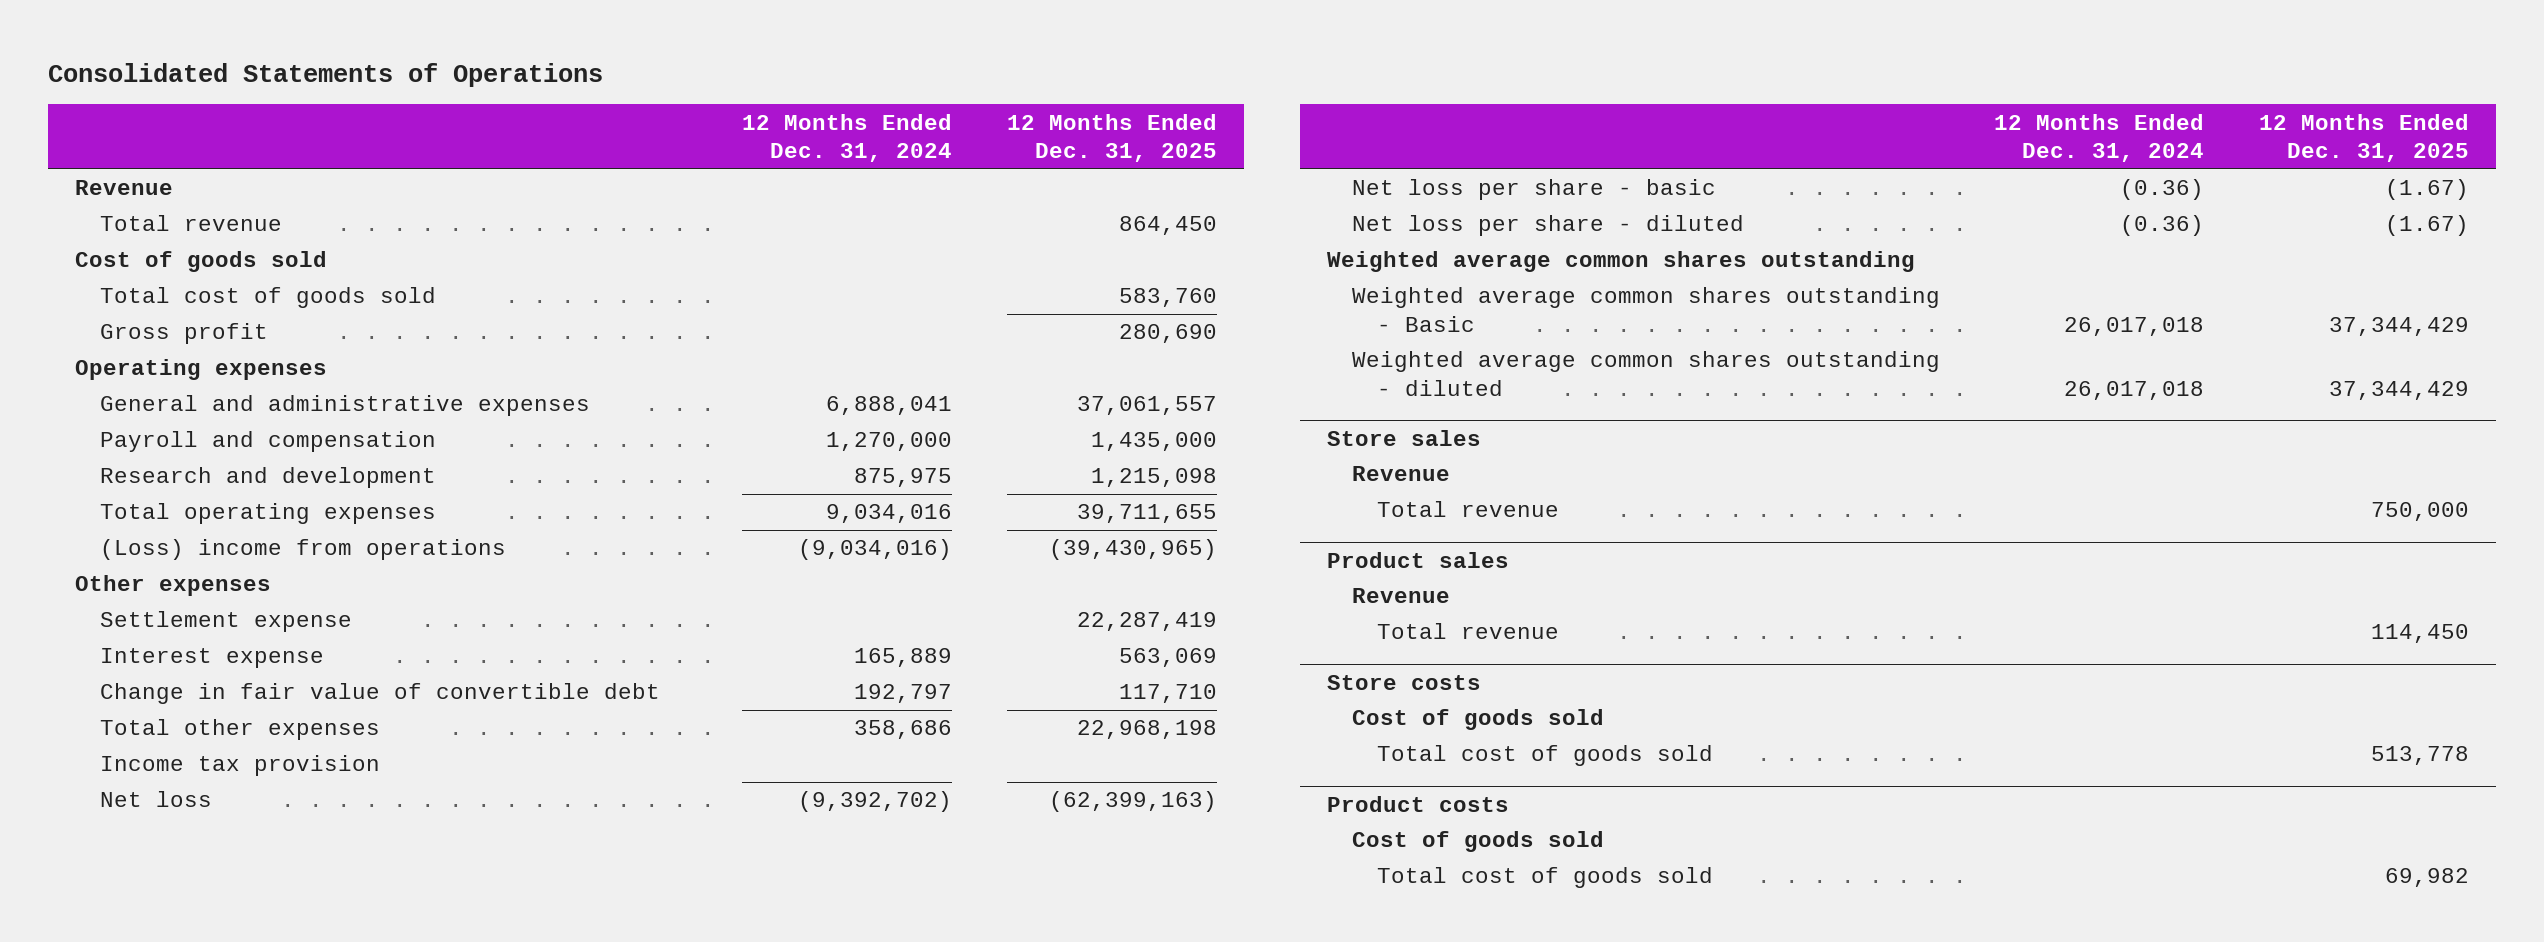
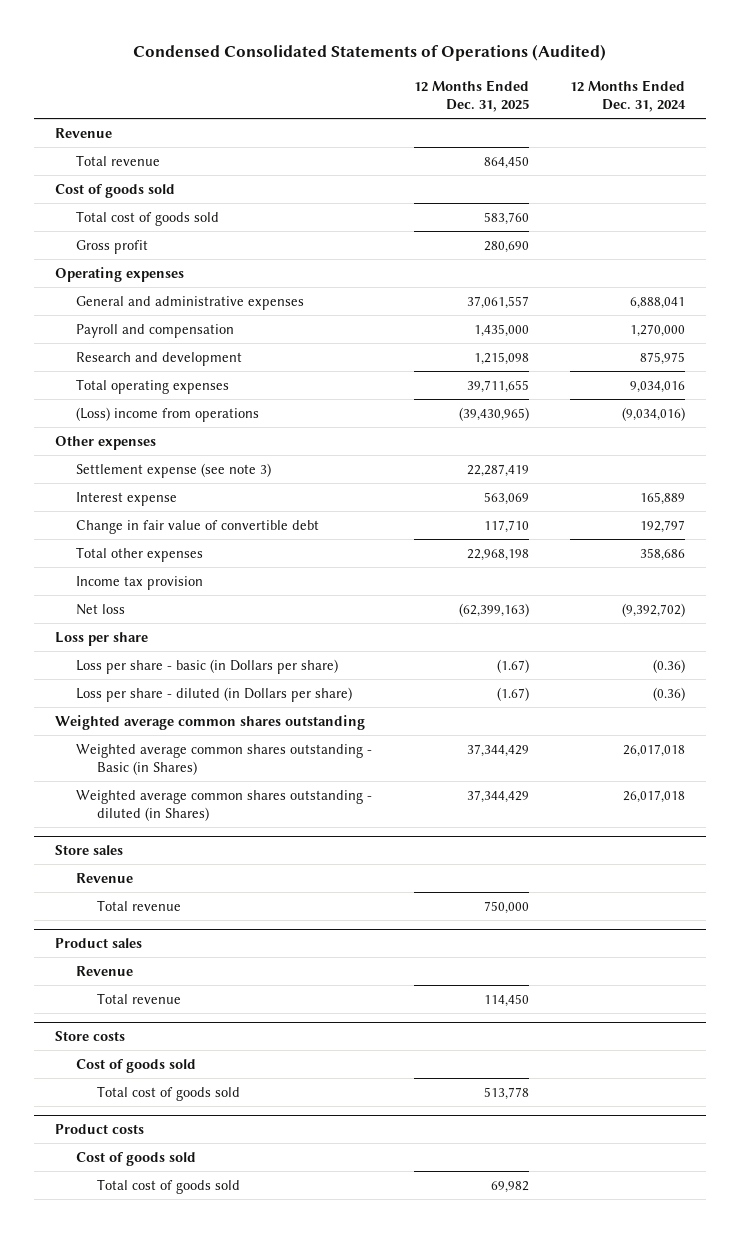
[47,63,603,88] Consolidated Statements of Operations -> [133,44,607,62] Condensed Consolidated Statements of Operations (Audited)
[99,611,352,633] Settlement expense -> [76,462,272,478] Settlement expense (see note 3)
none -> [55,631,149,646] Loss per share
[1351,179,1716,201] Net loss per share - basic -> [76,658,339,674] Loss per share - basic (in Dollars per share)
[1351,215,1744,237] Net loss per share - diluted -> [76,686,353,702] Loss per share - diluted (in Dollars per share)
[1351,287,1940,332] Weighted average common shares outstanding - Basic -> [76,743,373,775] Weighted average common shares outstanding - Basic (in Shares)
[1351,351,1940,396] Weighted average common shares outstanding - diluted -> [76,789,373,821] Weighted average common shares outstanding - diluted (in Shares)

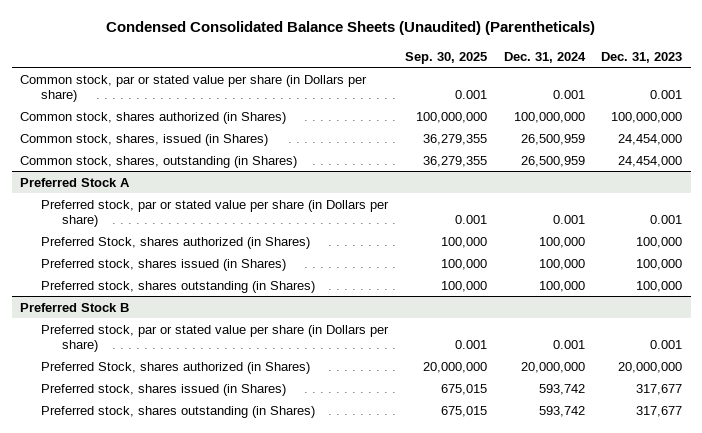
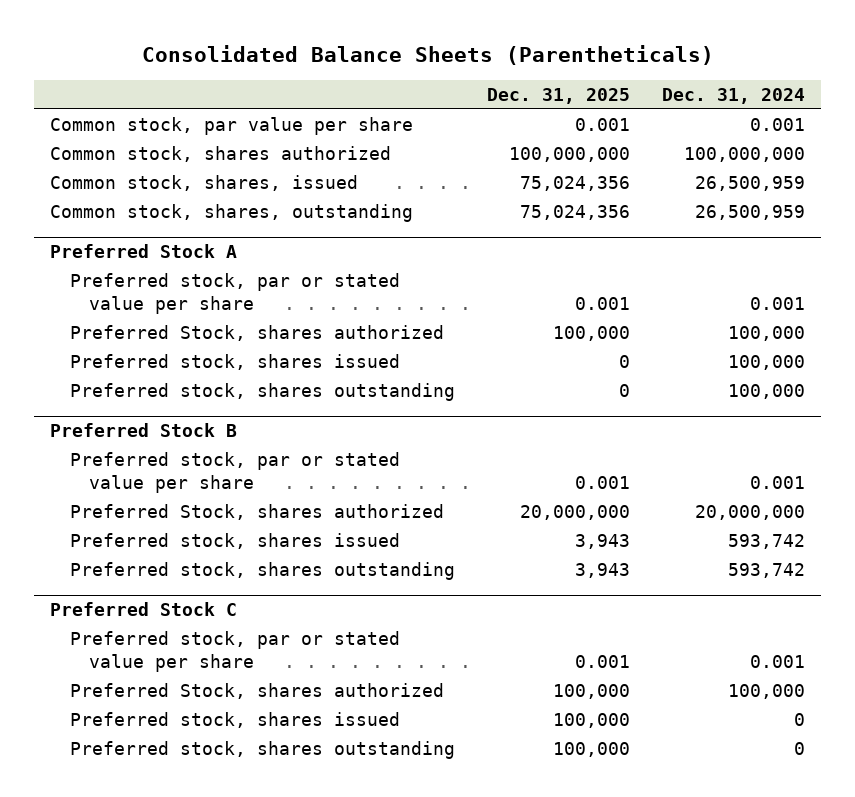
[106,20,596,35] Condensed Consolidated Balance Sheets (Unaudited) (Parentheticals) -> [141,44,714,65] Consolidated Balance Sheets (Parentheticals)
[404,51,487,64] Sep. 30, 2025 -> none
[601,51,683,63] Dec. 31, 2023 -> none
none -> [486,87,630,104] Dec. 31, 2025
[19,74,367,102] Common stock, par or stated value per share (in Dollars per share) -> [50,116,414,135] Common stock, par value per share
[19,111,286,124] Common stock, shares authorized (in Shares) -> [50,145,392,162] Common stock, shares authorized
[19,133,268,146] Common stock, shares, issued (in Shares) -> [50,174,359,191] Common stock, shares, issued
[19,155,297,168] Common stock, shares, outstanding (in Shares) -> [50,203,414,222] Common stock, shares, outstanding
[40,199,389,227] Preferred stock, par or stated value per share (in Dollars per share) -> [69,272,400,314] Preferred stock, par or stated value per share
[40,236,310,249] Preferred Stock, shares authorized (in Shares) -> [69,324,444,341] Preferred Stock, shares authorized
[40,258,286,271] Preferred stock, shares issued (in Shares) -> [69,353,400,370] Preferred stock, shares issued
[40,280,315,293] Preferred stock, shares outstanding (in Shares) -> [69,382,455,401] Preferred stock, shares outstanding
[40,324,389,352] Preferred stock, par or stated value per share (in Dollars per share) -> [69,451,400,493] Preferred stock, par or stated value per share
[40,361,310,374] Preferred Stock, shares authorized (in Shares) -> [69,503,444,520] Preferred Stock, shares authorized
[40,383,286,396] Preferred stock, shares issued (in Shares) -> [69,532,400,549] Preferred stock, shares issued
[40,405,315,418] Preferred stock, shares outstanding (in Shares) -> [69,561,455,580] Preferred stock, shares outstanding
none -> [50,602,238,617] Preferred Stock C
none -> [69,630,400,672] Preferred stock, par or stated value per share
none -> [69,682,444,699] Preferred Stock, shares authorized
none -> [69,711,400,728] Preferred stock, shares issued
none -> [69,740,455,759] Preferred stock, shares outstanding

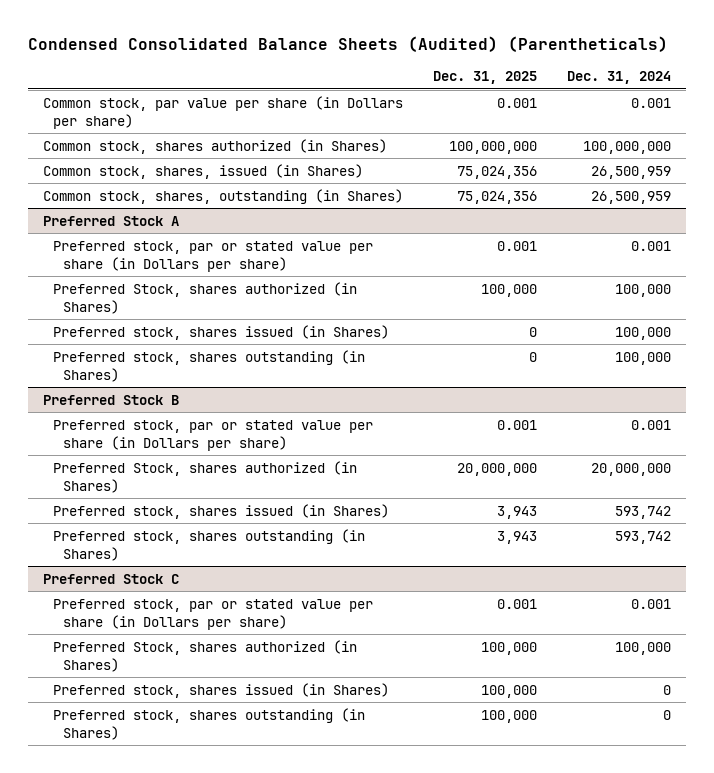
[141,44,714,65] Consolidated Balance Sheets (Parentheticals) -> [28,35,669,52] Condensed Consolidated Balance Sheets (Audited) (Parentheticals)
[50,116,414,135] Common stock, par value per share -> [43,95,404,129] Common stock, par value per share (in Dollars per share)
[50,145,392,162] Common stock, shares authorized -> [43,138,388,154] Common stock, shares authorized (in Shares)
[50,174,359,191] Common stock, shares, issued -> [43,163,364,179] Common stock, shares, issued (in Shares)
[50,203,414,222] Common stock, shares, outstanding -> [43,188,404,204] Common stock, shares, outstanding (in Shares)
[69,272,400,314] Preferred stock, par or stated value per share -> [53,240,374,272] Preferred stock, par or stated value per share (in Dollars per share)
[69,324,444,341] Preferred Stock, shares authorized -> [53,281,358,314] Preferred Stock, shares authorized (in Shares)
[69,353,400,370] Preferred stock, shares issued -> [53,324,390,340] Preferred stock, shares issued (in Shares)
[69,382,455,401] Preferred stock, shares outstanding -> [53,349,366,382] Preferred stock, shares outstanding (in Shares)
[69,451,400,493] Preferred stock, par or stated value per share -> [53,419,374,451] Preferred stock, par or stated value per share (in Dollars per share)
[69,503,444,520] Preferred Stock, shares authorized -> [53,460,358,493] Preferred Stock, shares authorized (in Shares)
[69,532,400,549] Preferred stock, shares issued -> [53,503,390,519] Preferred stock, shares issued (in Shares)
[69,561,455,580] Preferred stock, shares outstanding -> [53,528,366,561] Preferred stock, shares outstanding (in Shares)
[69,630,400,672] Preferred stock, par or stated value per share -> [53,598,374,630] Preferred stock, par or stated value per share (in Dollars per share)
[69,682,444,699] Preferred Stock, shares authorized -> [53,639,358,672] Preferred Stock, shares authorized (in Shares)
[69,711,400,728] Preferred stock, shares issued -> [53,682,390,698] Preferred stock, shares issued (in Shares)
[69,740,455,759] Preferred stock, shares outstanding -> [53,707,366,740] Preferred stock, shares outstanding (in Shares)

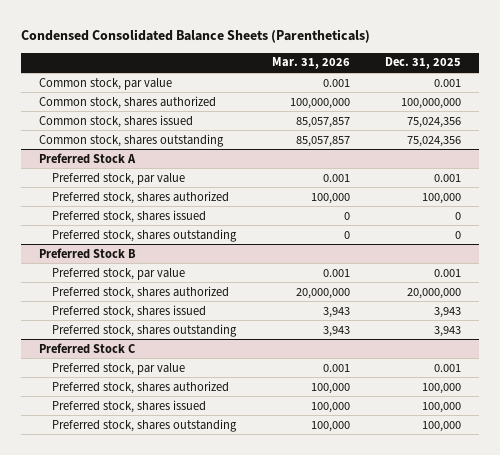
[28,35,669,52] Condensed Consolidated Balance Sheets (Audited) (Parentheticals) -> [21,29,371,44] Condensed Consolidated Balance Sheets (Parentheticals)
[566,71,671,85] Dec. 31, 2024 -> none
none -> [271,57,350,70] Mar. 31, 2026
[43,95,404,129] Common stock, par value per share (in Dollars per share) -> [39,77,173,90] Common stock, par value
[43,138,388,154] Common stock, shares authorized (in Shares) -> [39,95,217,109] Common stock, shares authorized
[43,163,364,179] Common stock, shares, issued (in Shares) -> [39,114,194,128] Common stock, shares issued
[43,188,404,204] Common stock, shares, outstanding (in Shares) -> [39,133,225,147] Common stock, shares outstanding
[53,240,374,272] Preferred stock, par or stated value per share (in Dollars per share) -> [52,172,186,185] Preferred stock, par value
[53,281,358,314] Preferred Stock, shares authorized (in Shares) -> [52,190,230,204] Preferred stock, shares authorized
[53,324,390,340] Preferred stock, shares issued (in Shares) -> [52,209,207,223] Preferred stock, shares issued
[53,349,366,382] Preferred stock, shares outstanding (in Shares) -> [52,228,238,242] Preferred stock, shares outstanding
[53,419,374,451] Preferred stock, par or stated value per share (in Dollars per share) -> [52,267,186,280] Preferred stock, par value
[53,460,358,493] Preferred Stock, shares authorized (in Shares) -> [52,285,230,299] Preferred stock, shares authorized
[53,503,390,519] Preferred stock, shares issued (in Shares) -> [52,304,207,318] Preferred stock, shares issued
[53,528,366,561] Preferred stock, shares outstanding (in Shares) -> [52,323,238,337] Preferred stock, shares outstanding
[53,598,374,630] Preferred stock, par or stated value per share (in Dollars per share) -> [52,362,186,375] Preferred stock, par value
[53,639,358,672] Preferred Stock, shares authorized (in Shares) -> [52,380,230,394] Preferred stock, shares authorized
[53,682,390,698] Preferred stock, shares issued (in Shares) -> [52,399,207,413] Preferred stock, shares issued
[53,707,366,740] Preferred stock, shares outstanding (in Shares) -> [52,418,238,432] Preferred stock, shares outstanding

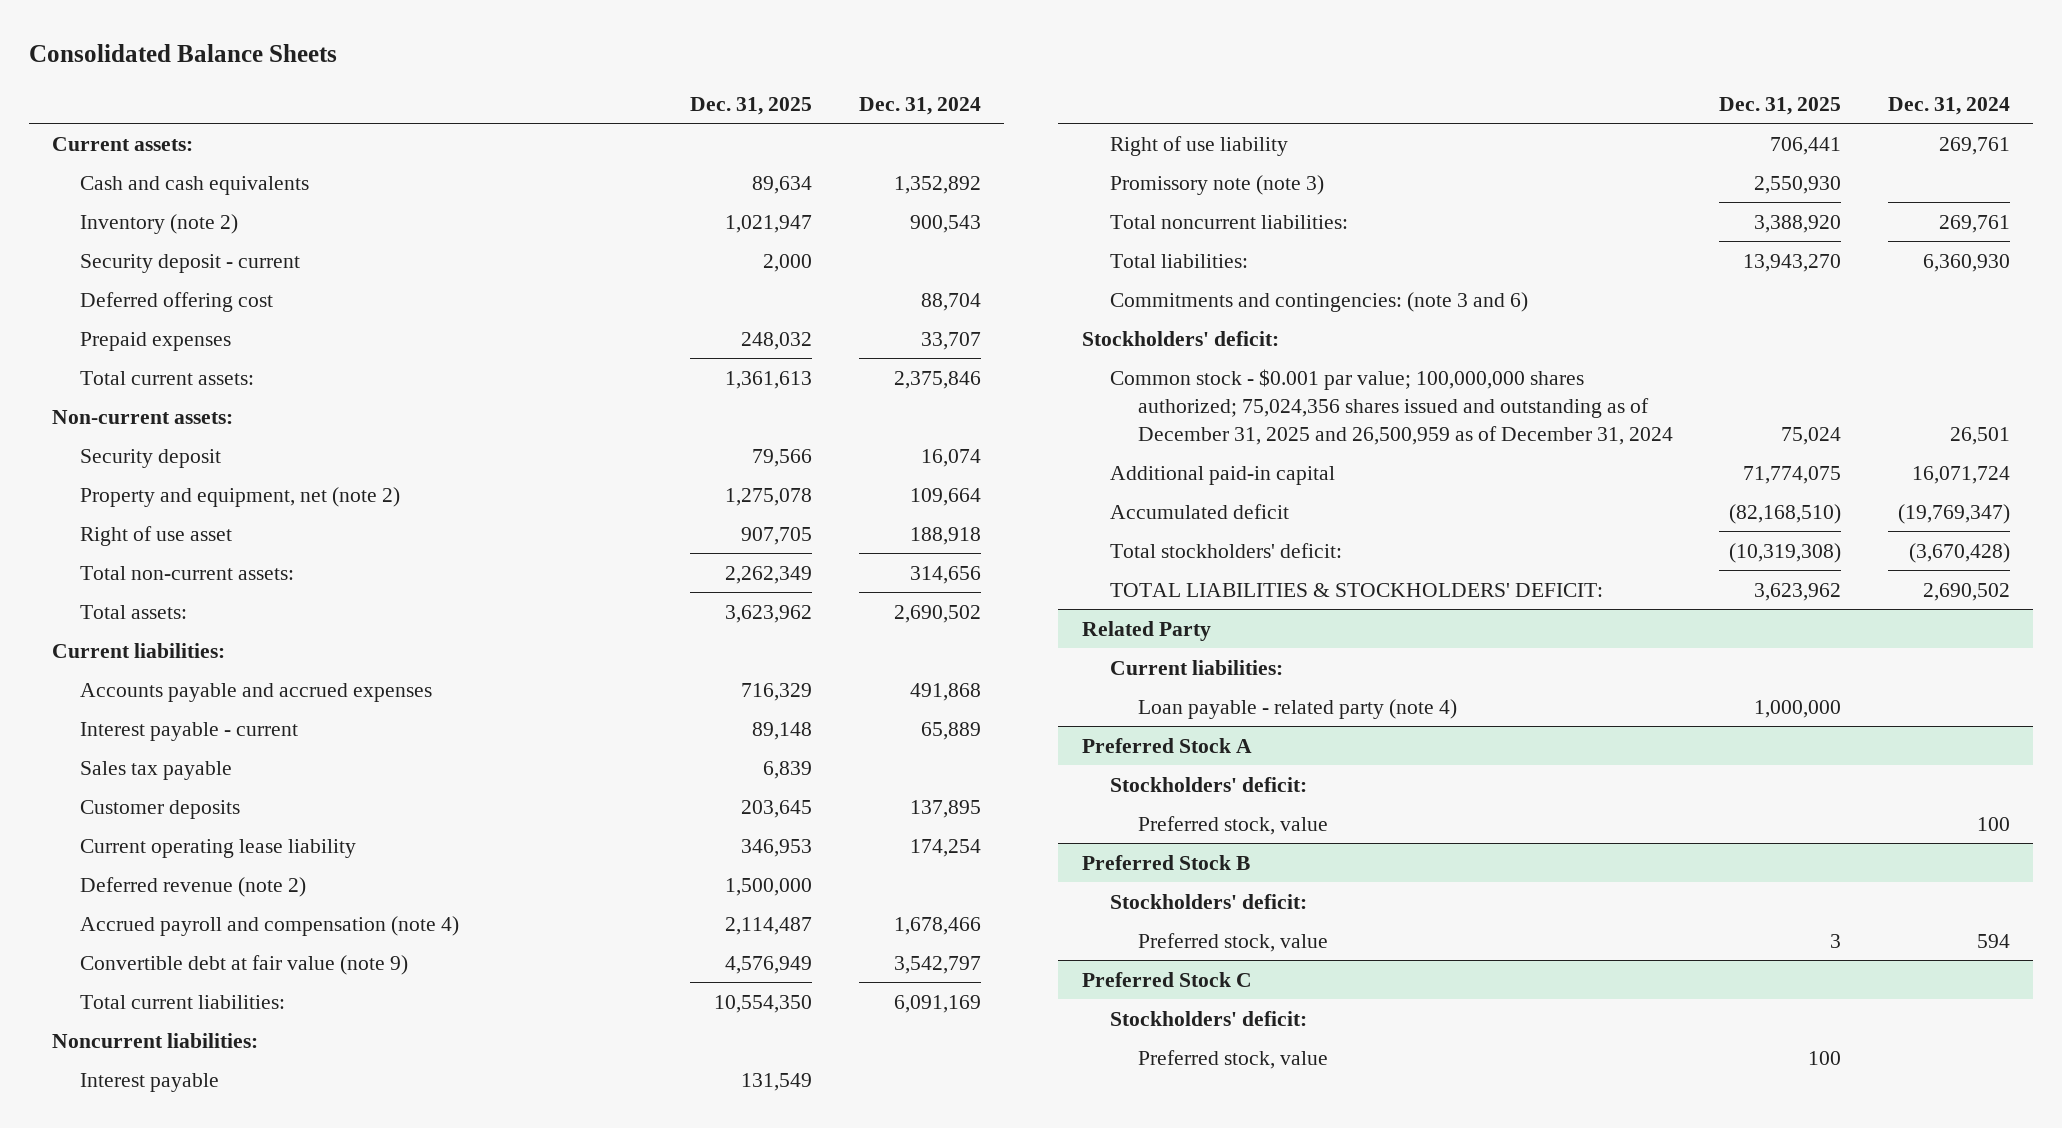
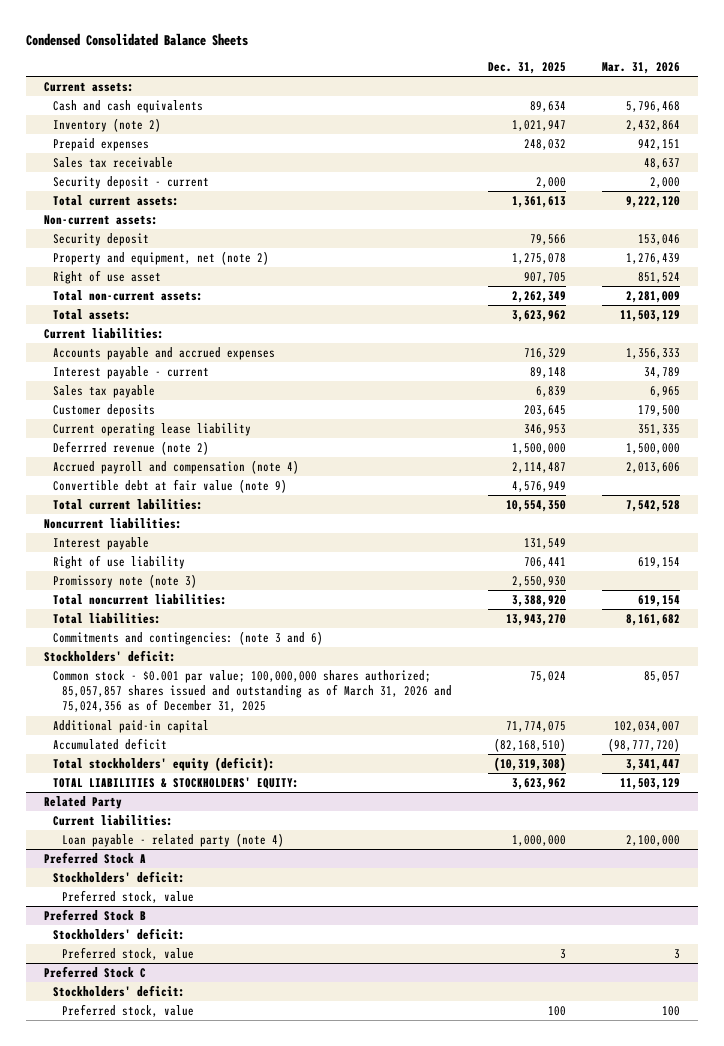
[28,44,337,63] Consolidated Balance Sheets -> [25,32,248,46] Condensed Consolidated Balance Sheets
[858,96,981,115] Dec. 31, 2024 -> none
none -> [602,61,681,74] Mar. 31, 2026
[80,291,274,312] Deferred offering cost -> none
none -> [52,156,173,168] Sales tax receivable
[80,253,301,273] Security deposit - current -> [52,175,209,189] Security deposit - current
[80,876,307,897] Deferred revenue (note 2) -> [52,440,209,455] Deferrred revenue (note 2)
[80,994,286,1009] Total current liabilities: -> [52,498,203,510] Total current labilities:
[1109,368,1673,445] Common stock - $0.001 par value; 100,000,000 shares authorized; 75,024,356 shares issued and outstanding as of December 31, 2025 and 26,500,959 as of December 31, 2024 -> [52,669,452,713] Common stock - $0.001 par value; 100,000,000 shares authorized; 85,057,857 shares issued and outstanding as of March 31, 2026 and 75,024,356 as of December 31, 2025
[1109,542,1342,558] Total stockholders' deficit: -> [52,756,275,771] Total stockholders' equity (deficit):
[1109,582,1603,597] TOTAL LIABILITIES & STOCKHOLDERS' DEFICIT: -> [52,776,299,789] TOTAL LIABILITIES & STOCKHOLDERS' EQUITY:

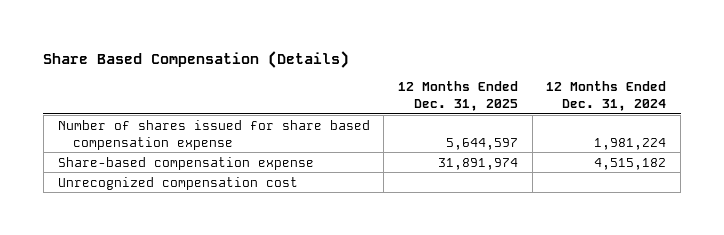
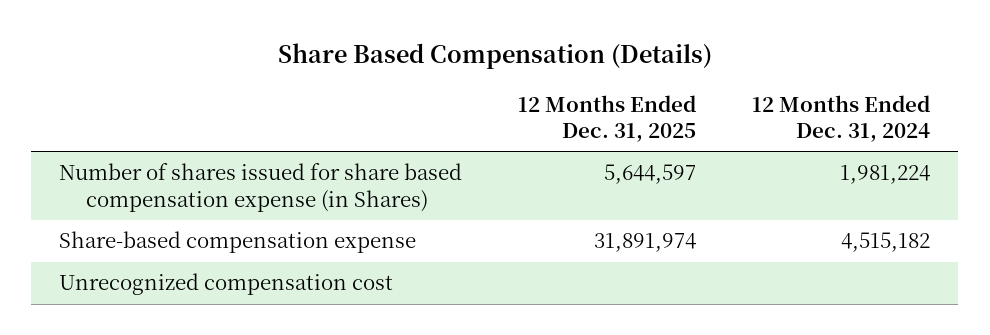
[57,119,370,150] Number of shares issued for share based compensation expense -> [59,163,463,212] Number of shares issued for share based compensation expense (in Shares)

